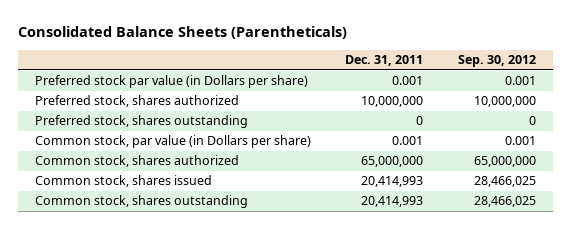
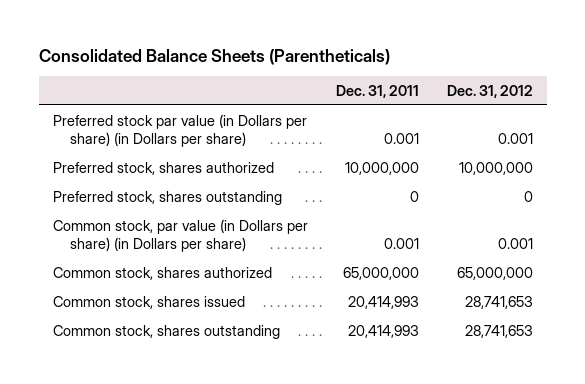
[457,55,536,68] Sep. 30, 2012 -> none
none -> [446,84,533,98] Dec. 31, 2012
[34,75,308,89] Preferred stock par value (in Dollars per share) -> [52,113,307,147] Preferred stock par value (in Dollars per share) (in Dollars per share)
[34,135,311,149] Common stock, par value (in Dollars per share) -> [52,218,308,252] Common stock, par value (in Dollars per share) (in Dollars per share)

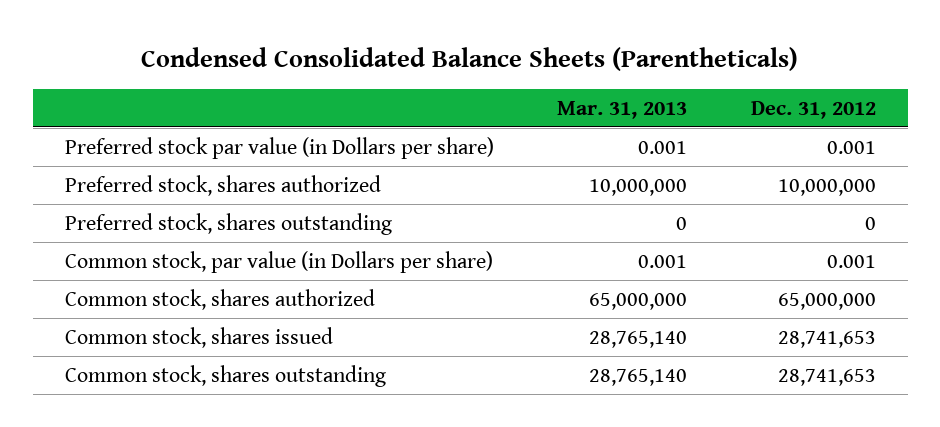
[38,48,390,65] Consolidated Balance Sheets (Parentheticals) -> [141,46,799,71] Condensed Consolidated Balance Sheets (Parentheticals)
[335,84,419,98] Dec. 31, 2011 -> none
none -> [557,100,688,119] Mar. 31, 2013
[52,113,307,147] Preferred stock par value (in Dollars per share) (in Dollars per share) -> [64,136,494,159] Preferred stock par value (in Dollars per share)
[52,218,308,252] Common stock, par value (in Dollars per share) (in Dollars per share) -> [64,250,493,273] Common stock, par value (in Dollars per share)

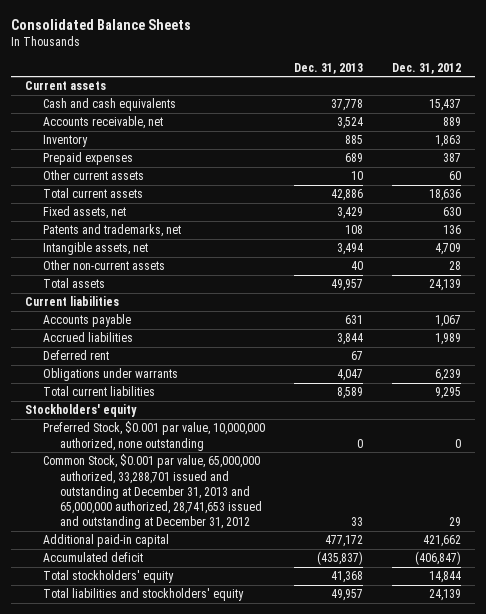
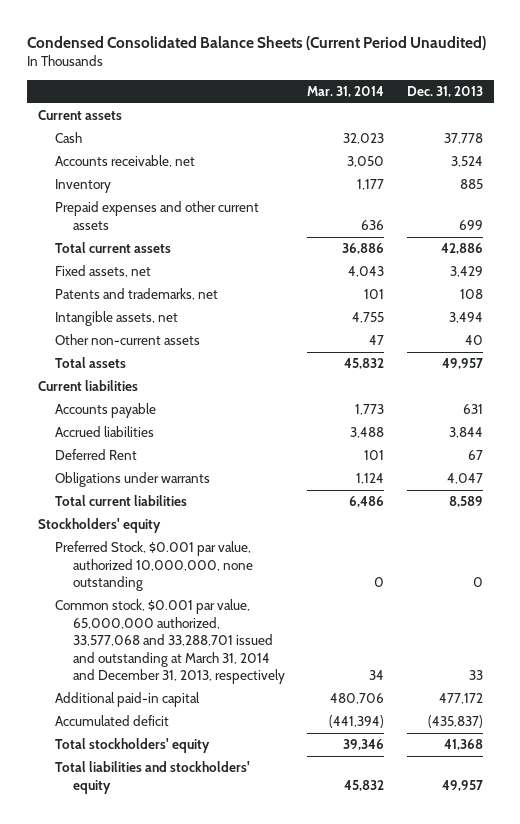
[11,18,192,30] Consolidated Balance Sheets -> [26,35,486,50] Condensed Consolidated Balance Sheets (Current Period Unaudited)
[391,62,461,74] Dec. 31, 2012 -> none
none -> [307,86,385,98] Mar. 31, 2014
[42,98,176,112] Cash and cash equivalents -> [55,132,83,144] Cash
[42,170,144,181] Other current assets -> none
[42,152,133,166] Prepaid expenses -> [55,201,260,230] Prepaid expenses and other current assets
[344,153,363,163] 689 -> [458,219,483,230] 699
[42,350,109,361] Deferred rent -> [55,449,138,461] Deferred Rent
[42,421,265,451] Preferred Stock, $0.001 par value, 10,000,000 authorized, none outstanding -> [55,541,253,592] Preferred Stock, $0.001 par value, authorized 10,000,000, none outstanding
[42,454,263,530] Common Stock, $0.001 par value, 65,000,000 authorized, 33,288,701 issued and outstanding at December 31, 2013 and 65,000,000 authorized, 28,741,653 issued and outstanding at December 31, 2012 -> [55,599,285,685] Common stock, $0.001 par value, 65,000,000 authorized, 33,577,068 and 33,288,701 issued and outstanding at March 31, 2014 and December 31, 2013, respectively

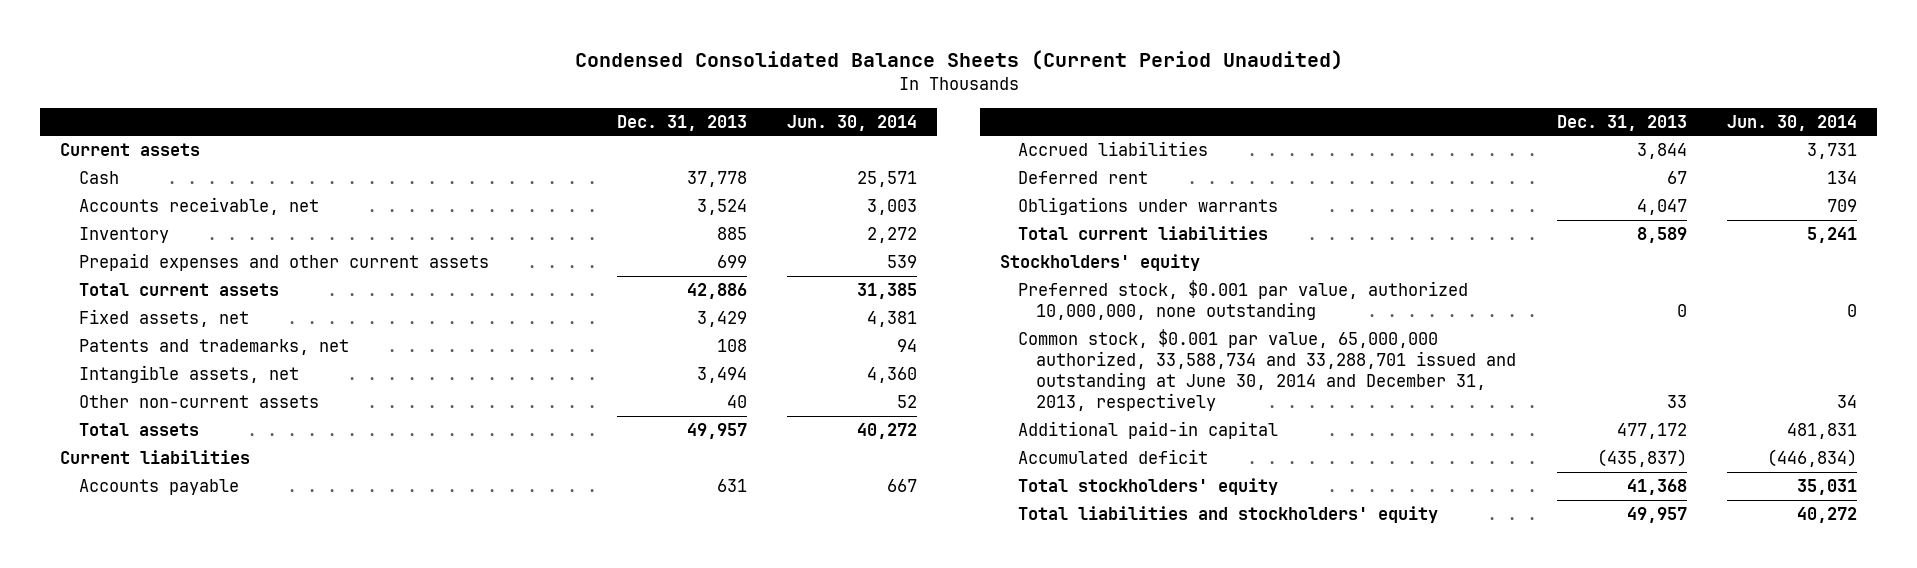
[307,86,385,98] Mar. 31, 2014 -> none
none -> [787,114,918,131] Jun. 30, 2014
[55,449,138,461] Deferred Rent -> [1018,171,1149,185] Deferred rent
[55,541,253,592] Preferred Stock, $0.001 par value, authorized 10,000,000, none outstanding -> [1018,280,1469,321] Preferred stock, $0.001 par value, authorized 10,000,000, none outstanding
[55,599,285,685] Common stock, $0.001 par value, 65,000,000 authorized, 33,577,068 and 33,288,701 issued and outstanding at March 31, 2014 and December 31, 2013, respectively -> [1018,329,1517,412] Common stock, $0.001 par value, 65,000,000 authorized, 33,588,734 and 33,288,701 issued and outstanding at June 30, 2014 and December 31, 2013, respectively

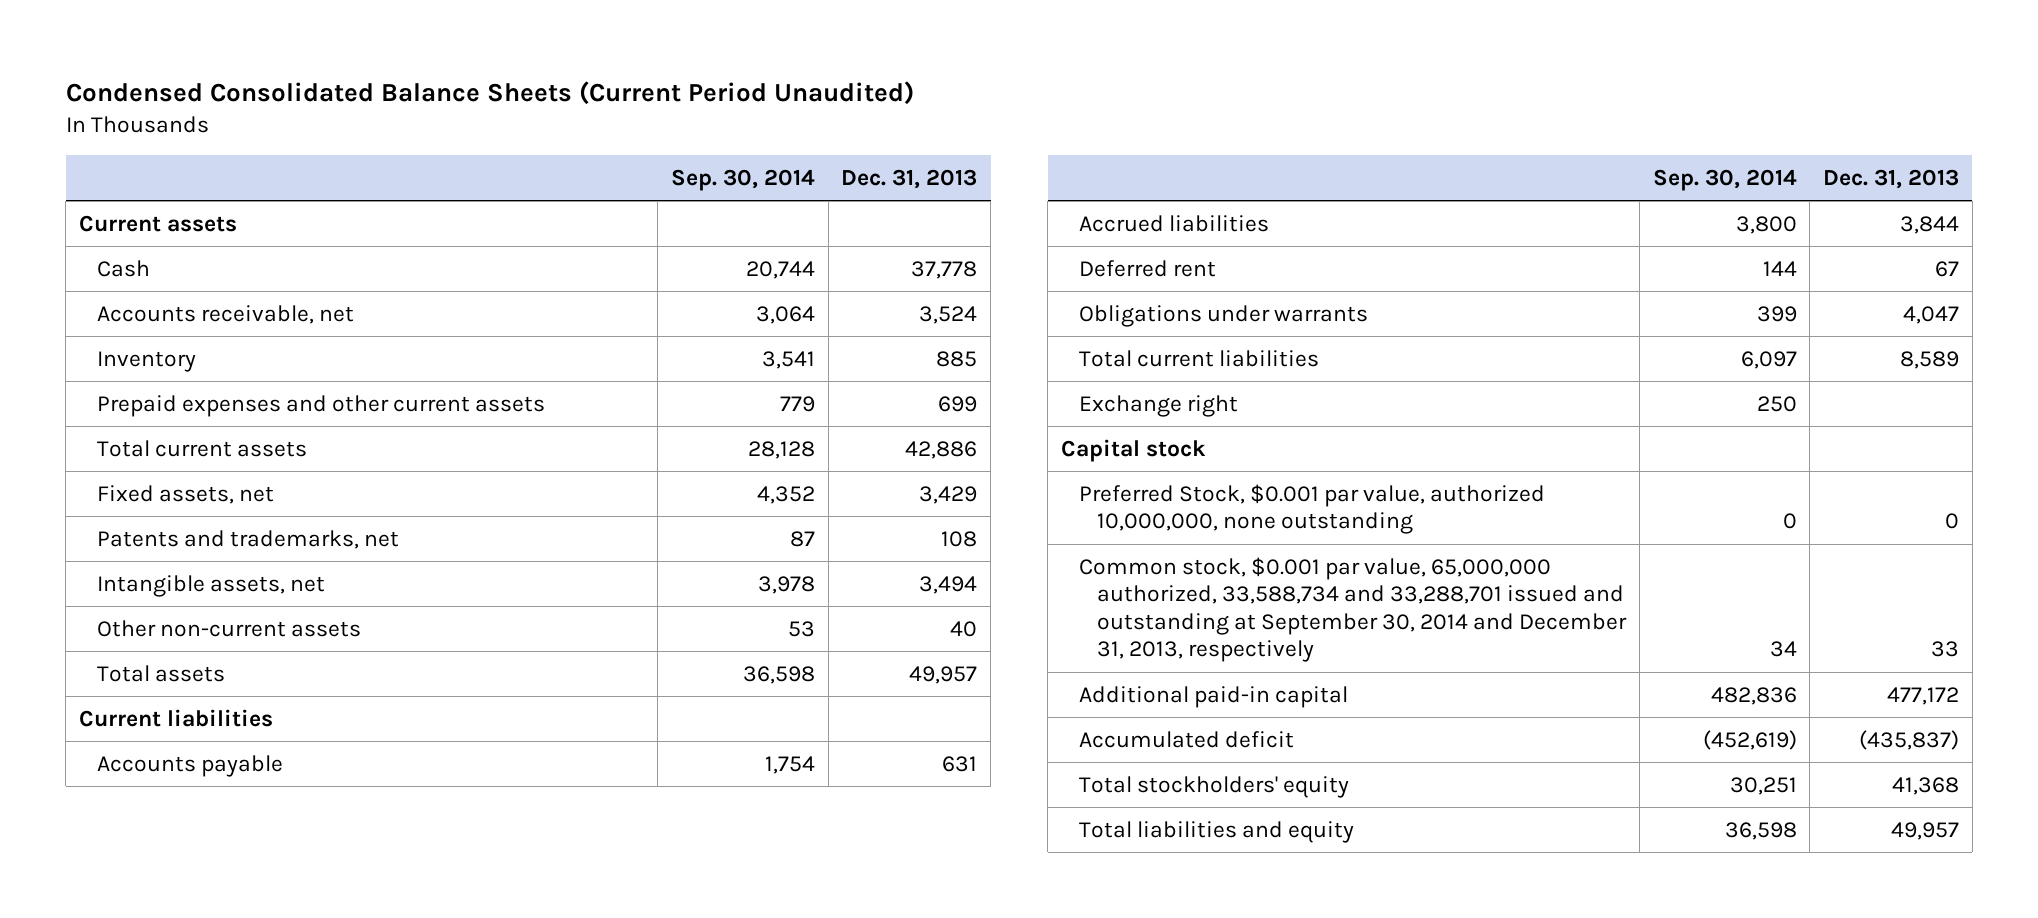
[787,114,918,131] Jun. 30, 2014 -> none
none -> [670,168,815,191] Sep. 30, 2014
[1000,254,1201,272] Stockholders' equity -> none
none -> [1078,394,1238,417] Exchange right
none -> [1060,438,1206,462] Capital stock
[1018,280,1469,321] Preferred stock, $0.001 par value, authorized 10,000,000, none outstanding -> [1078,483,1545,535] Preferred Stock, $0.001 par value, authorized 10,000,000, none outstanding
[1018,329,1517,412] Common stock, $0.001 par value, 65,000,000 authorized, 33,588,734 and 33,288,701 issued and outstanding at June 30, 2014 and December 31, 2013, respectively -> [1078,556,1628,663] Common stock, $0.001 par value, 65,000,000 authorized, 33,588,734 and 33,288,701 issued and outstanding at September 30, 2014 and December 31, 2013, respectively
[1018,506,1439,524] Total liabilities and stockholders' equity -> [1078,820,1354,843] Total liabilities and equity

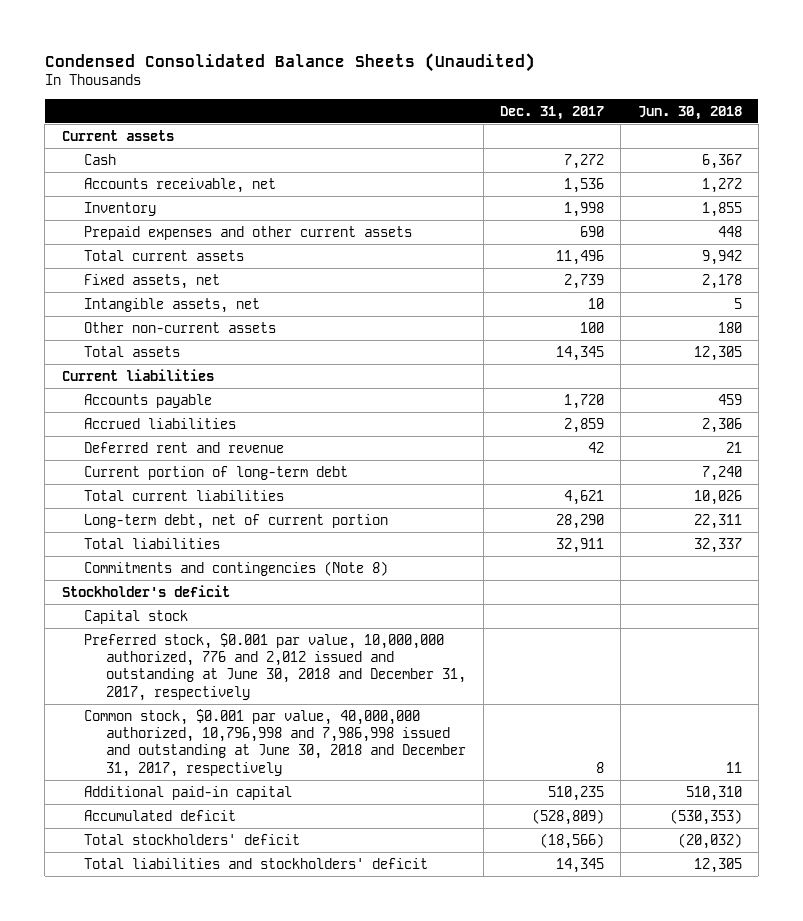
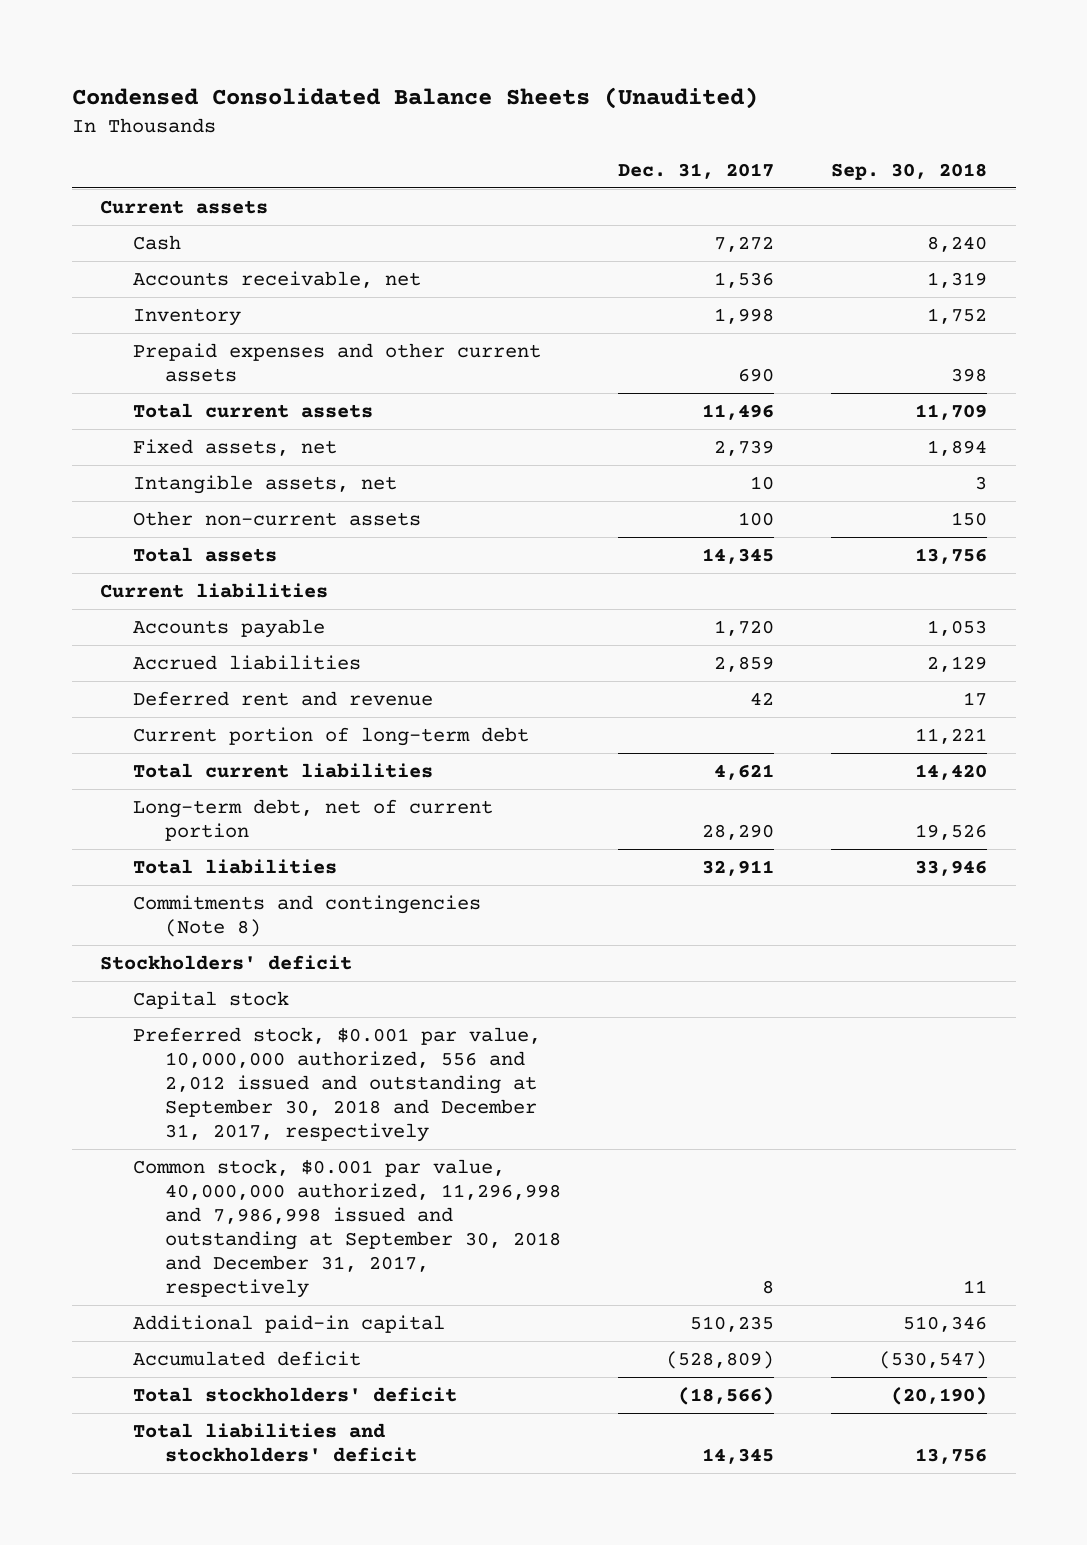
[637,105,742,120] Jun. 30, 2018 -> none
none -> [831,163,988,181] Sep. 30, 2018
[61,584,230,597] Stockholder's deficit -> [100,954,353,970] Stockholders' deficit
[83,632,467,701] Preferred stock, $0.001 par value, 10,000,000 authorized, 776 and 2,012 issued and outstanding at June 30, 2018 and December 31, 2017, respectively -> [132,1026,541,1142] Preferred stock, $0.001 par value, 10,000,000 authorized, 556 and 2,012 issued and outstanding at September 30, 2018 and December 31, 2017, respectively
[83,708,467,777] Common stock, $0.001 par value, 40,000,000 authorized, 10,796,998 and 7,986,998 issued and outstanding at June 30, 2018 and December 31, 2017, respectively -> [132,1158,562,1298] Common stock, $0.001 par value, 40,000,000 authorized, 11,296,998 and 7,986,998 issued and outstanding at September 30, 2018 and December 31, 2017, respectively

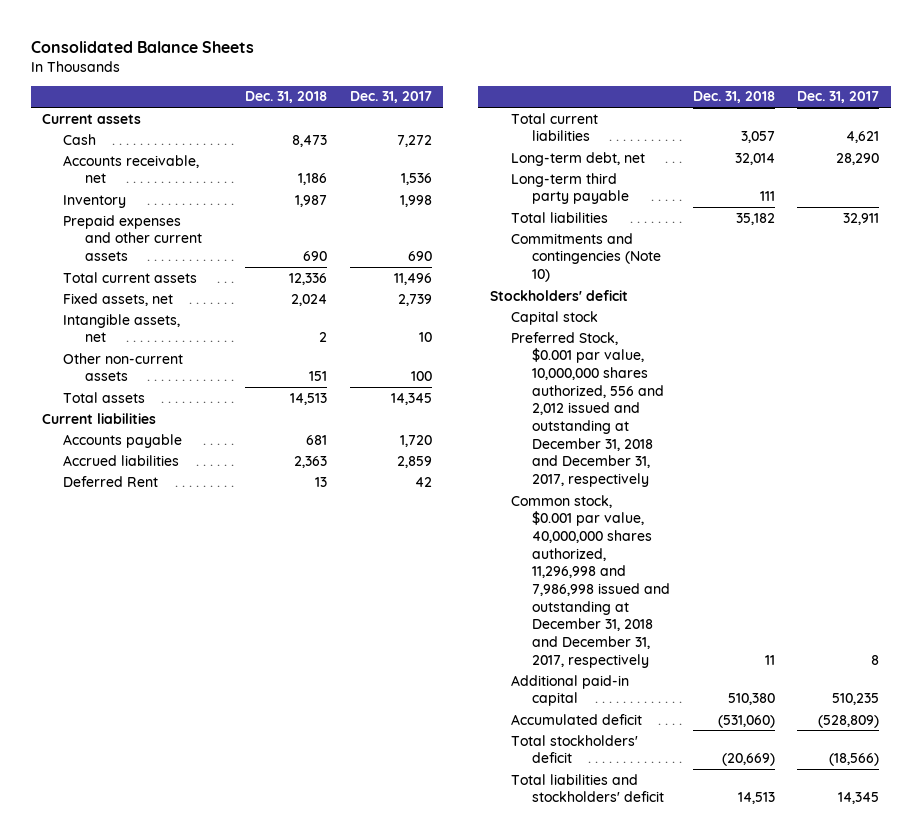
[71,86,758,109] Condensed Consolidated Balance Sheets (Unaudited) -> [30,40,254,53] Consolidated Balance Sheets
[831,163,988,181] Sep. 30, 2018 -> none
none -> [245,91,328,104] Dec. 31, 2018
[132,726,529,746] Current portion of long-term debt -> none
[132,690,433,706] Deferred rent and revenue -> [63,475,159,487] Deferred Rent
[132,798,493,841] Long-term debt, net of current portion -> [510,151,645,166] Long-term debt, net
none -> [510,172,630,205] Long-term third party payable
[132,894,481,937] Commitments and contingencies (Note 8) -> [510,232,662,282] Commitments and contingencies (Note 10)
[132,1026,541,1142] Preferred stock, $0.001 par value, 10,000,000 authorized, 556 and 2,012 issued and outstanding at September 30, 2018 and December 31, 2017, respectively -> [510,331,665,488] Preferred Stock, $0.001 par value, 10,000,000 shares authorized, 556 and 2,012 issued and outstanding at December 31, 2018 and December 31, 2017, respectively
[132,1158,562,1298] Common stock, $0.001 par value, 40,000,000 authorized, 11,296,998 and 7,986,998 issued and outstanding at September 30, 2018 and December 31, 2017, respectively -> [510,494,671,668] Common stock, $0.001 par value, 40,000,000 shares authorized, 11,296,998 and 7,986,998 issued and outstanding at December 31, 2018 and December 31, 2017, respectively

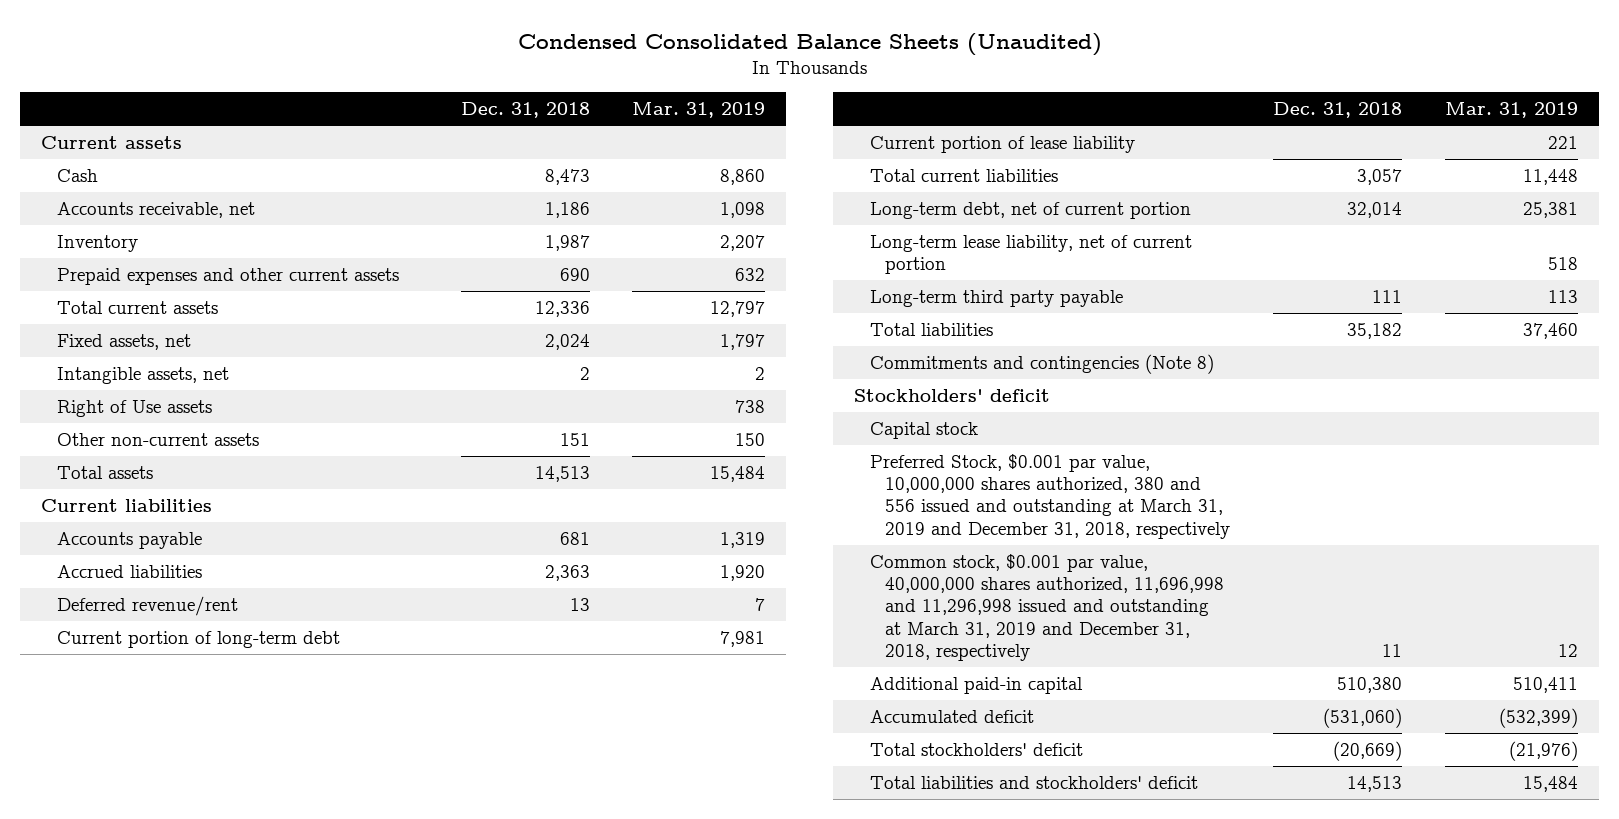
[30,40,254,53] Consolidated Balance Sheets -> [517,32,1102,56] Condensed Consolidated Balance Sheets (Unaudited)
[349,91,432,104] Dec. 31, 2017 -> none
none -> [632,102,766,119] Mar. 31, 2019
none -> [57,399,213,417] Right of Use assets
[63,475,159,487] Deferred Rent -> [57,595,239,616] Deferred revenue/rent
none -> [57,630,341,648] Current portion of long-term debt
none -> [869,135,1135,153] Current portion of lease liability
[510,151,645,166] Long-term debt, net -> [869,201,1191,219] Long-term debt, net of current portion
none -> [869,234,1192,275] Long-term lease liability, net of current portion
[510,232,662,282] Commitments and contingencies (Note 10) -> [869,353,1214,374] Commitments and contingencies (Note 8)
[510,331,665,488] Preferred Stock, $0.001 par value, 10,000,000 shares authorized, 556 and 2,012 issued and outstanding at December 31, 2018 and December 31, 2017, respectively -> [869,453,1231,539] Preferred Stock, $0.001 par value, 10,000,000 shares authorized, 380 and 556 issued and outstanding at March 31, 2019 and December 31, 2018, respectively
[510,494,671,668] Common stock, $0.001 par value, 40,000,000 shares authorized, 11,296,998 and 7,986,998 issued and outstanding at December 31, 2018 and December 31, 2017, respectively -> [869,553,1225,661] Common stock, $0.001 par value, 40,000,000 shares authorized, 11,696,998 and 11,296,998 issued and outstanding at March 31, 2019 and December 31, 2018, respectively

